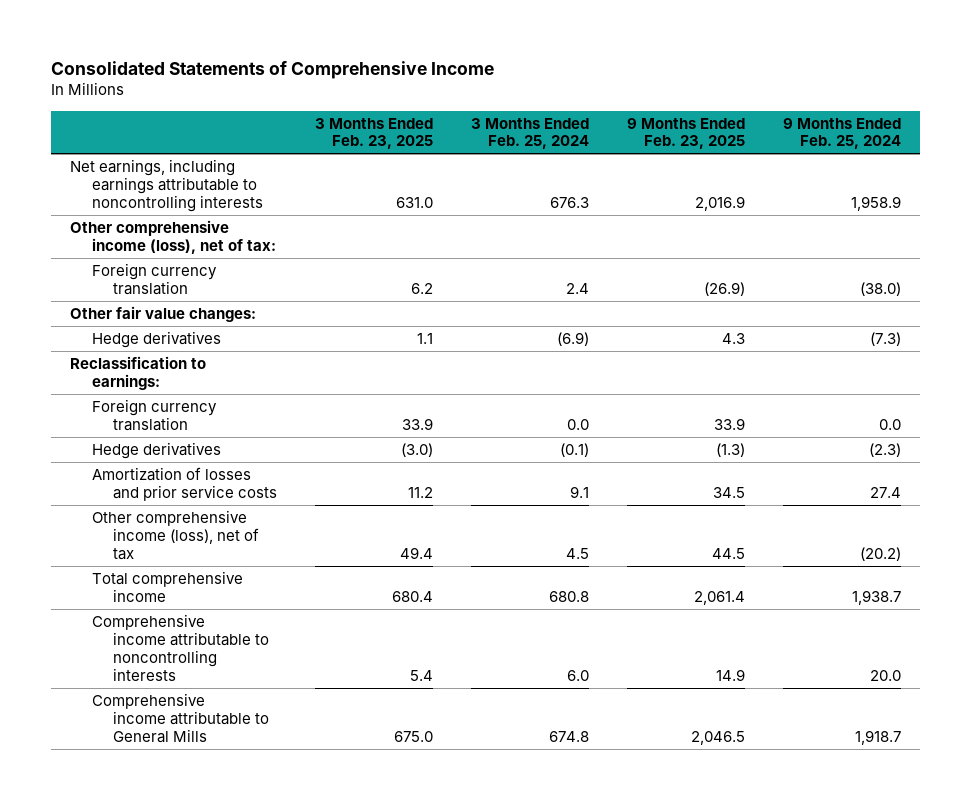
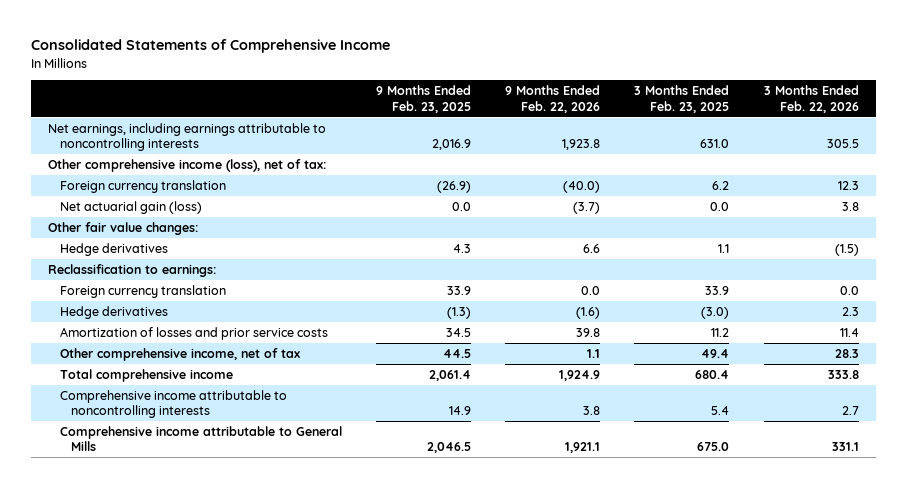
[471,117,590,150] 3 Months Ended Feb. 25, 2024 -> none
[783,117,902,150] 9 Months Ended Feb. 25, 2024 -> none
none -> [505,85,601,113] 9 Months Ended Feb. 22, 2026
none -> [763,85,859,113] 3 Months Ended Feb. 22, 2026
none -> [59,201,202,215] Net actuarial gain (loss)
[91,509,260,560] Other comprehensive income (loss), net of tax -> [59,348,300,362] Other comprehensive income, net of tax

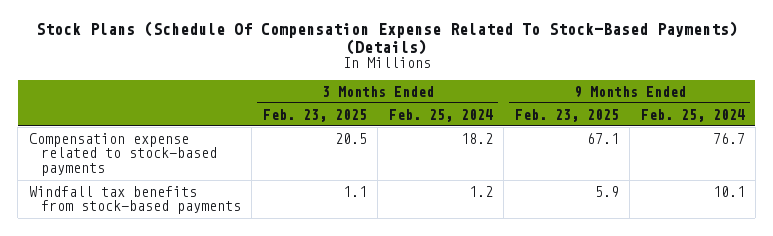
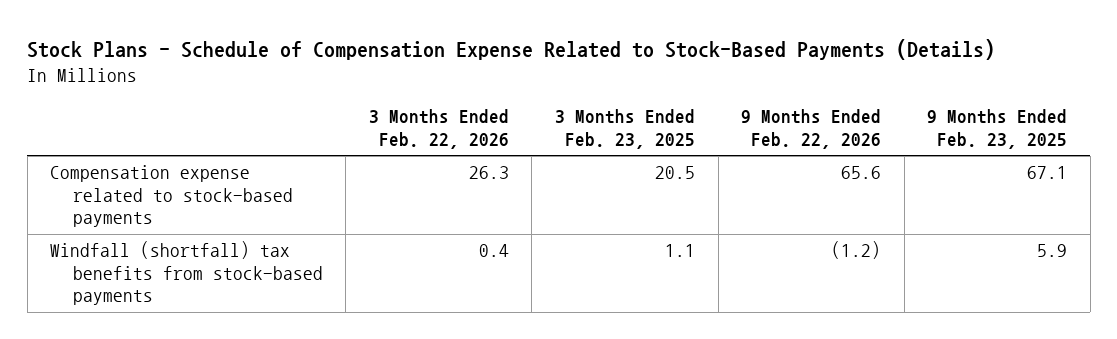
[35,21,738,56] Stock Plans (Schedule Of Compensation Expense Related To Stock-Based Payments) (Details) -> [27,39,996,61] Stock Plans - Schedule of Compensation Expense Related to Stock-Based Payments (Details)
[388,108,493,122] Feb. 25, 2024 -> none
[640,108,745,122] Feb. 25, 2024 -> none
none -> [368,109,509,149] 3 Months Ended Feb. 22, 2026
none -> [741,109,882,149] 9 Months Ended Feb. 22, 2026
[28,185,241,215] Windfall tax benefits from stock-based payments -> [50,241,323,306] Windfall (shortfall) tax benefits from stock-based payments

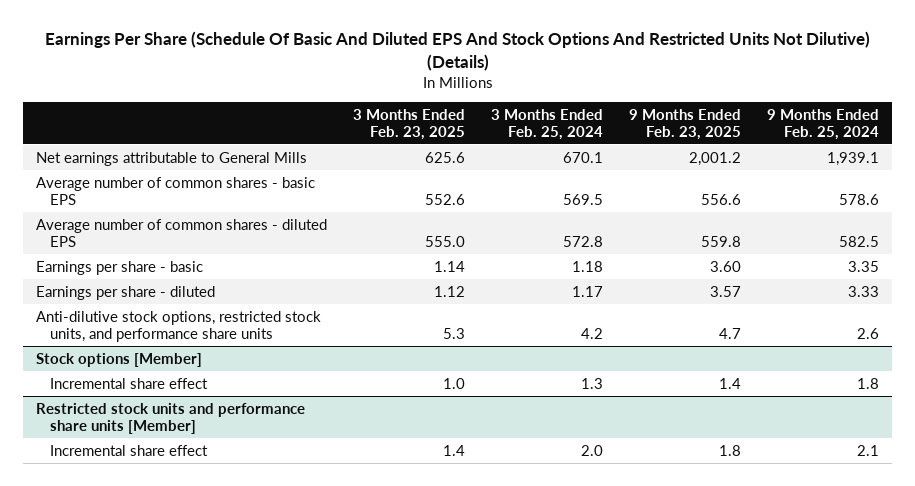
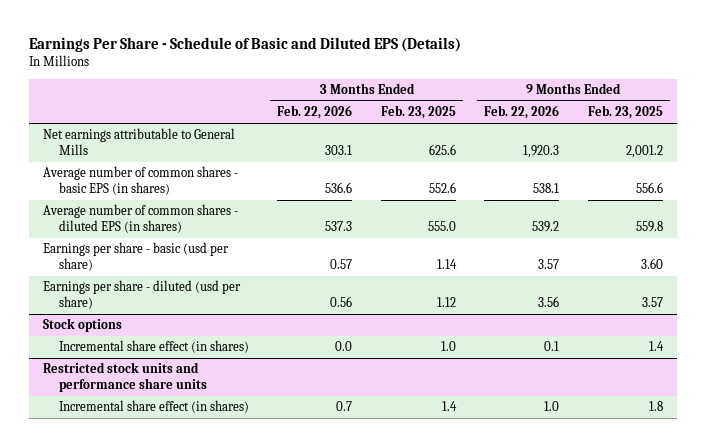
[44,31,870,71] Earnings Per Share (Schedule Of Basic And Diluted EPS And Stock Options And Restricted Units Not Dilutive) (Details) -> [29,37,462,53] Earnings Per Share - Schedule of Basic and Diluted EPS (Details)
[491,108,604,140] 3 Months Ended Feb. 25, 2024 -> none
[767,108,880,140] 9 Months Ended Feb. 25, 2024 -> none
none -> [277,105,353,120] Feb. 22, 2026
none -> [484,105,560,120] Feb. 22, 2026
[35,310,321,342] Anti-dilutive stock options, restricted stock units, and performance share units -> none
[35,176,315,205] Average number of common shares - basic EPS -> [43,166,239,196] Average number of common shares - basic EPS (in shares)
[35,218,327,247] Average number of common shares - diluted EPS -> [43,204,239,234] Average number of common shares - diluted EPS (in shares)
[35,260,203,275] Earnings per share - basic -> [43,242,230,272] Earnings per share - basic (usd per share)
[35,285,215,300] Earnings per share - diluted -> [43,280,242,310] Earnings per share - diluted (usd per share)
[35,352,202,367] Stock options [Member] -> [43,318,123,333] Stock options
[49,377,208,389] Incremental share effect -> [59,340,250,354] Incremental share effect (in shares)
[35,402,305,434] Restricted stock units and performance share units [Member] -> [43,362,208,393] Restricted stock units and performance share units
[49,444,208,456] Incremental share effect -> [59,400,250,414] Incremental share effect (in shares)

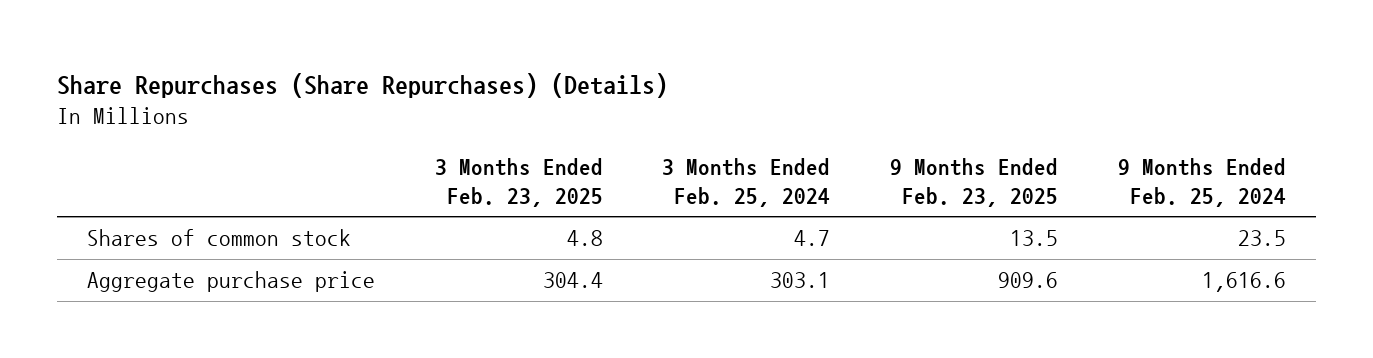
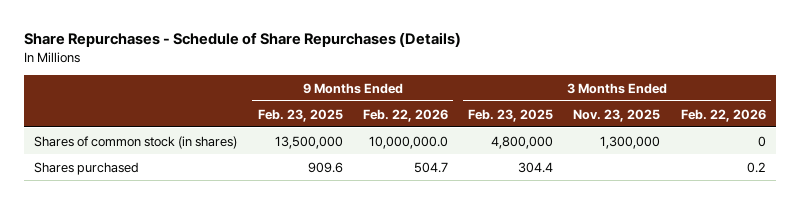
[57,72,669,98] Share Repurchases (Share Repurchases) (Details) -> [24,32,462,48] Share Repurchases - Schedule of Share Repurchases (Details)
[662,158,831,207] 3 Months Ended Feb. 25, 2024 -> none
[1117,158,1286,207] 9 Months Ended Feb. 25, 2024 -> none
none -> [362,108,448,122] Feb. 22, 2026
none -> [573,108,661,122] Nov. 23, 2025
none -> [680,108,766,122] Feb. 22, 2026
[87,229,352,247] Shares of common stock -> [34,135,238,149] Shares of common stock (in shares)
[566,230,603,247] 4.8 -> [491,135,554,149] 4,800,000
[1010,230,1059,247] 13.5 -> [274,135,343,149] 13,500,000
[87,271,376,293] Aggregate purchase price -> [34,161,140,175] Shares purchased

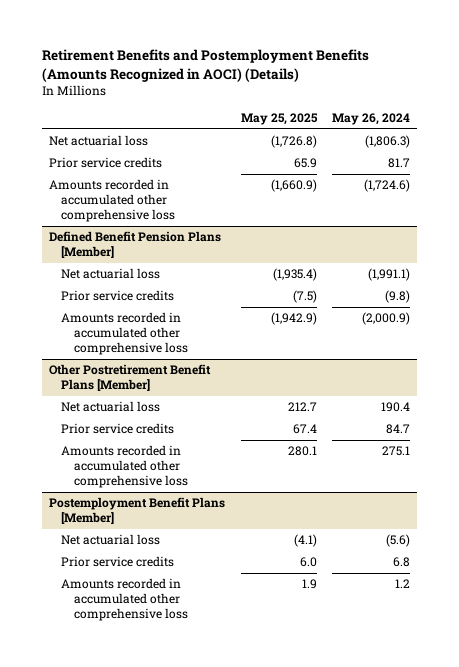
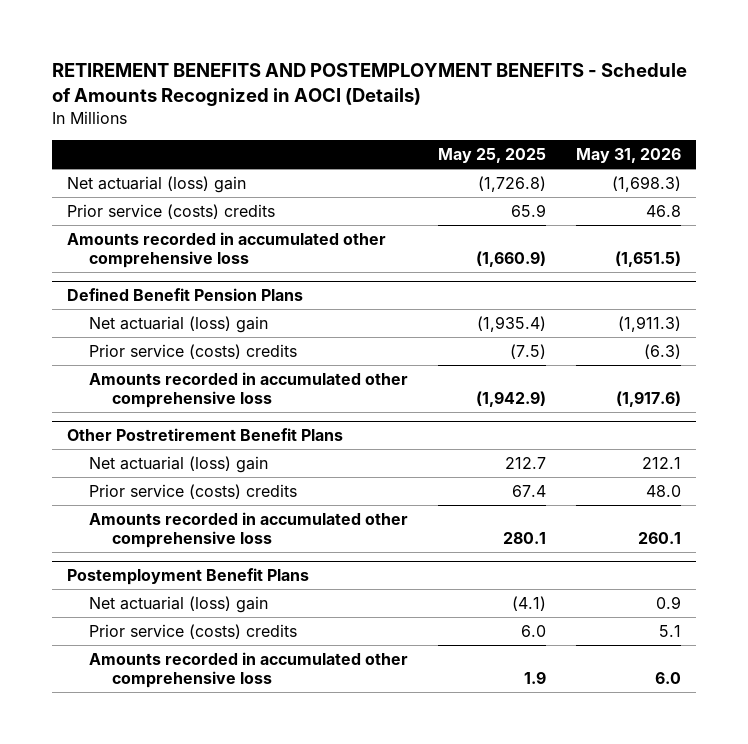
[41,49,369,82] Retirement Benefits and Postemployment Benefits (Amounts Recognized in AOCI) (Details) -> [51,63,687,107] RETIREMENT BENEFITS AND POSTEMPLOYMENT BENEFITS - Schedule of Amounts Recognized in AOCI (Details)
[331,113,410,126] May 26, 2024 -> none
none -> [575,148,681,164] May 31, 2026
[49,135,149,147] Net actuarial loss -> [66,175,246,193] Net actuarial (loss) gain
[49,157,163,169] Prior service credits -> [66,203,275,219] Prior service (costs) credits
[49,231,222,259] Defined Benefit Pension Plans [Member] -> [66,288,303,302] Defined Benefit Pension Plans
[61,268,161,280] Net actuarial loss -> [89,315,269,333] Net actuarial (loss) gain
[61,290,175,302] Prior service credits -> [89,343,298,359] Prior service (costs) credits
[49,364,212,392] Other Postretirement Benefit Plans [Member] -> [66,428,343,442] Other Postretirement Benefit Plans
[61,401,161,413] Net actuarial loss -> [89,455,269,473] Net actuarial (loss) gain
[61,423,175,435] Prior service credits -> [89,483,298,499] Prior service (costs) credits
[49,497,226,525] Postemployment Benefit Plans [Member] -> [66,568,309,586] Postemployment Benefit Plans
[61,534,161,546] Net actuarial loss -> [89,595,269,613] Net actuarial (loss) gain
[61,556,175,568] Prior service credits -> [89,623,298,639] Prior service (costs) credits

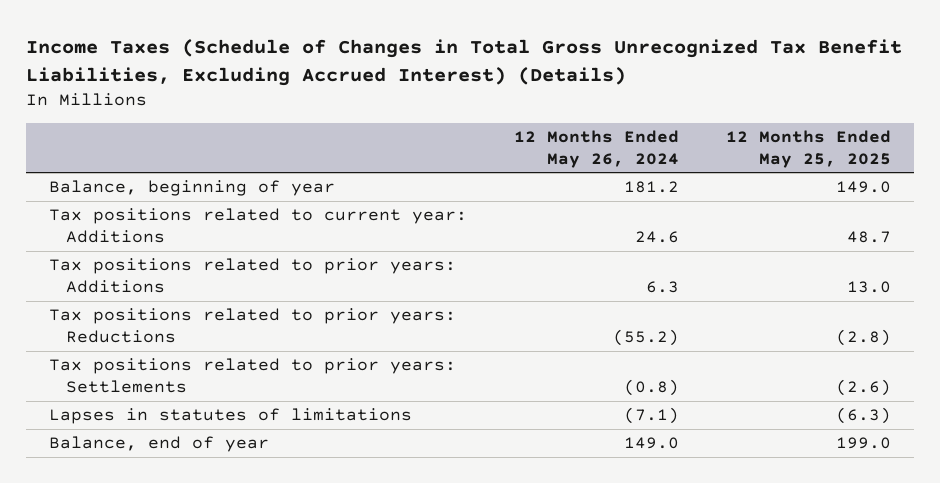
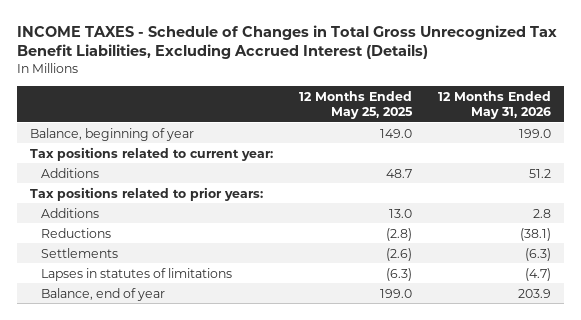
[25,39,902,86] Income Taxes (Schedule of Changes in Total Gross Unrecognized Tax Benefit Liabilities, Excluding Accrued Interest) (Details) -> [16,24,557,60] INCOME TAXES - Schedule of Changes in Total Gross Unrecognized Tax Benefit Liabilities, Excluding Accrued Interest (Details)
[513,130,679,168] 12 Months Ended May 26, 2024 -> none
none -> [438,90,552,119] 12 Months Ended May 31, 2026
none -> [29,146,273,161] Tax positions related to current year:
[48,208,467,243] Tax positions related to current year: Additions -> [41,167,100,178] Additions
none -> [29,186,263,201] Tax positions related to prior years:
[48,258,456,293] Tax positions related to prior years: Additions -> [41,207,100,218] Additions
[48,308,456,343] Tax positions related to prior years: Reductions -> [41,227,112,238] Reductions
[48,358,456,393] Tax positions related to prior years: Settlements -> [41,247,119,258] Settlements

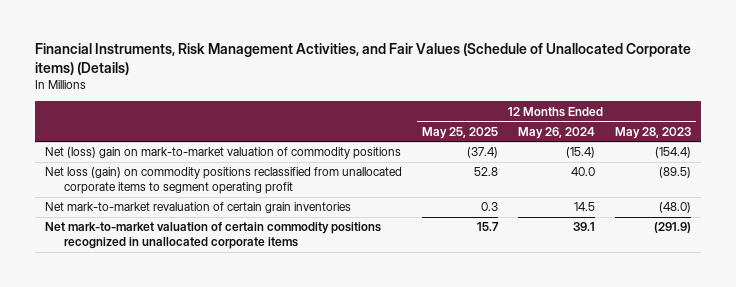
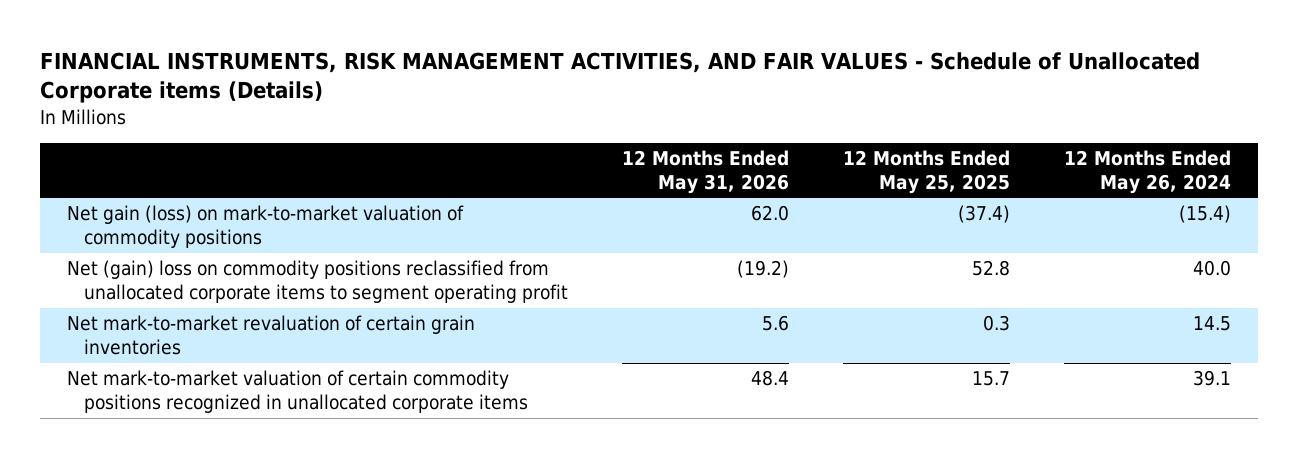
[35,42,692,75] Financial Instruments, Risk Management Activities, and Fair Values (Schedule of Unallocated Corporate items) (Details) -> [39,51,1200,104] FINANCIAL INSTRUMENTS, RISK MANAGEMENT ACTIVITIES, AND FAIR VALUES - Schedule of Unallocated Corporate items (Details)
[614,126,691,139] May 28, 2023 -> none
none -> [621,149,789,195] 12 Months Ended May 31, 2026
[44,147,401,160] Net (loss) gain on mark-to-market valuation of commodity positions -> [66,205,464,249] Net gain (loss) on mark-to-market valuation of commodity positions
[44,167,402,195] Net loss (gain) on commodity positions reclassified from unallocated corporate items to segment operating profit -> [66,260,568,304] Net (gain) loss on commodity positions reclassified from unallocated corporate items to segment operating profit

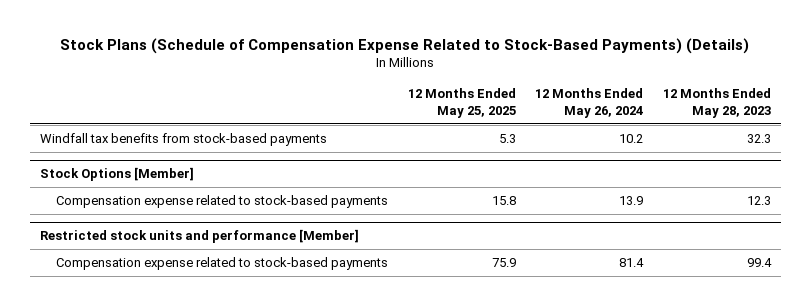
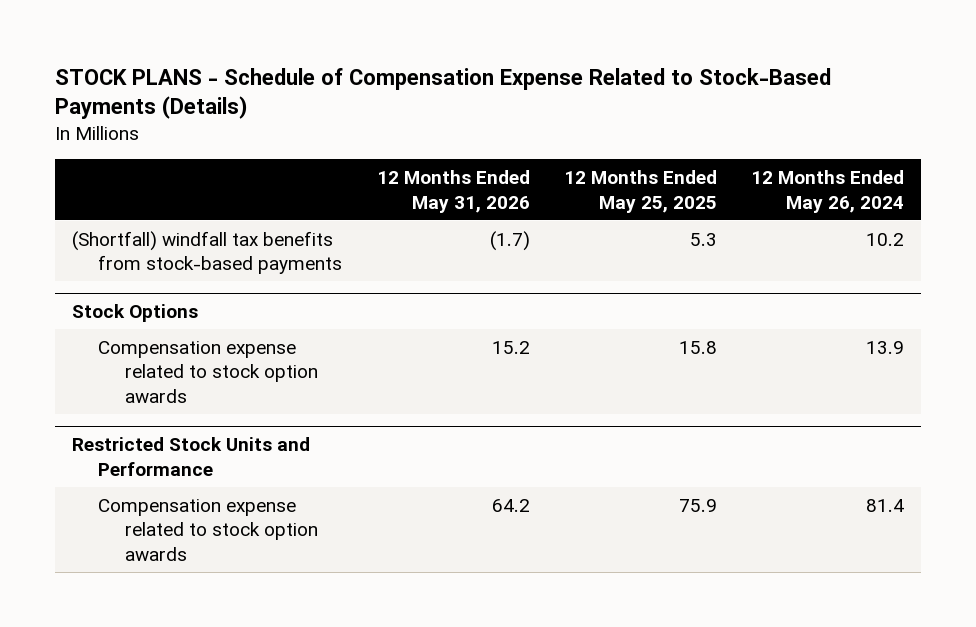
[60,37,750,54] Stock Plans (Schedule of Compensation Expense Related to Stock-Based Payments) (Details) -> [54,67,831,120] STOCK PLANS - Schedule of Compensation Expense Related to Stock-Based Payments (Details)
[662,88,771,118] 12 Months Ended May 28, 2023 -> none
none -> [376,170,530,213] 12 Months Ended May 31, 2026
[39,132,327,146] Windfall tax benefits from stock-based payments -> [71,230,343,275] (Shortfall) windfall tax benefits from stock-based payments
[39,167,194,182] Stock Options [Member] -> [71,303,198,322] Stock Options
[55,194,388,208] Compensation expense related to stock-based payments -> [98,340,318,403] Compensation expense related to stock option awards
[39,229,359,244] Restricted stock units and performance [Member] -> [71,436,310,476] Restricted Stock Units and Performance
[55,256,388,270] Compensation expense related to stock-based payments -> [98,498,318,561] Compensation expense related to stock option awards

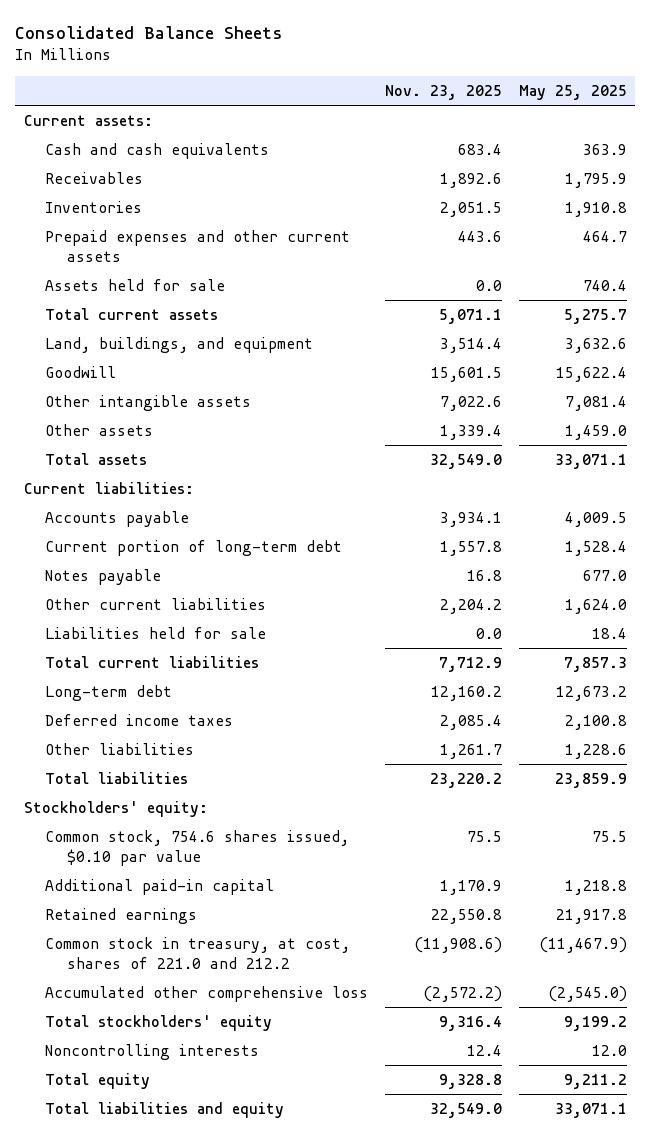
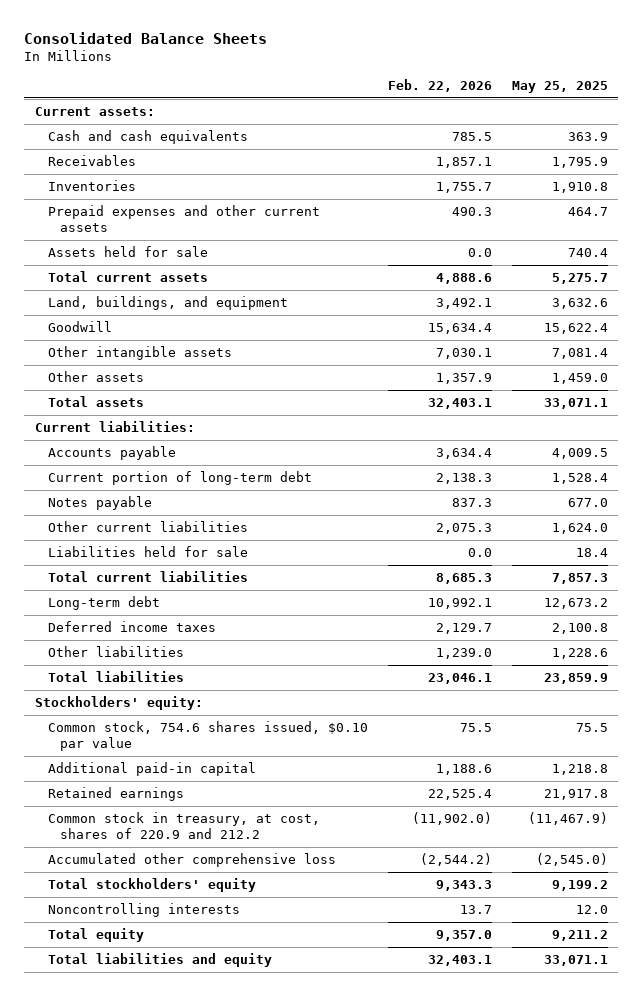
[384,85,502,101] Nov. 23, 2025 -> none
none -> [387,78,492,92] Feb. 22, 2026
[45,937,351,970] Common stock in treasury, at cost, shares of 221.0 and 212.2 -> [47,811,320,839] Common stock in treasury, at cost, shares of 220.9 and 212.2

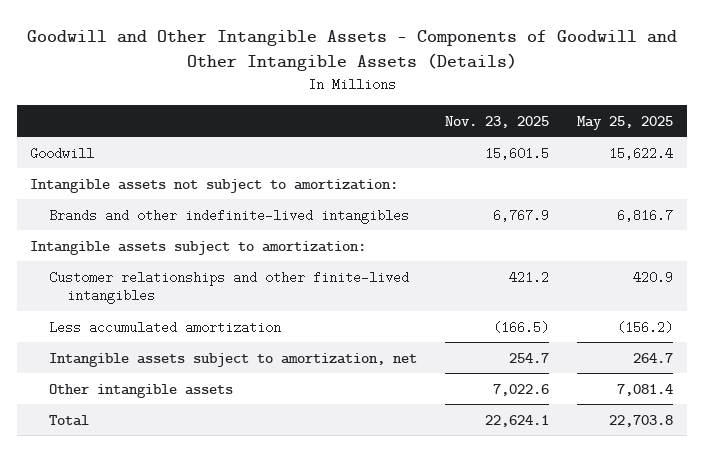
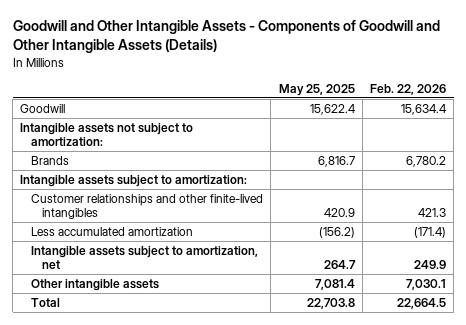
[444,115,549,128] Nov. 23, 2025 -> none
none -> [369,83,446,95] Feb. 22, 2026
[48,208,409,224] Brands and other indefinite-lived intangibles -> [31,156,70,166] Brands

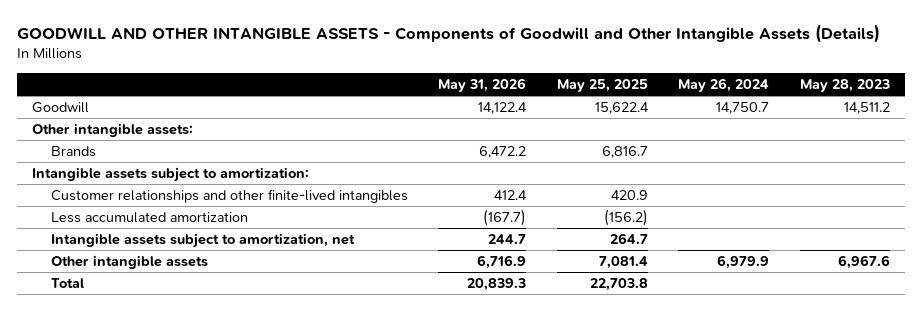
[12,20,440,54] Goodwill and Other Intangible Assets - Components of Goodwill and Other Intangible Assets (Details) -> [16,23,880,43] GOODWILL AND OTHER INTANGIBLE ASSETS - Components of Goodwill and Other Intangible Assets (Details)
[369,83,446,95] Feb. 22, 2026 -> none
none -> [438,77,527,92] May 31, 2026
none -> [678,77,770,92] May 26, 2024
none -> [799,78,890,92] May 28, 2023
[20,123,194,147] Intangible assets not subject to amortization: -> [31,123,193,138] Other intangible assets:

